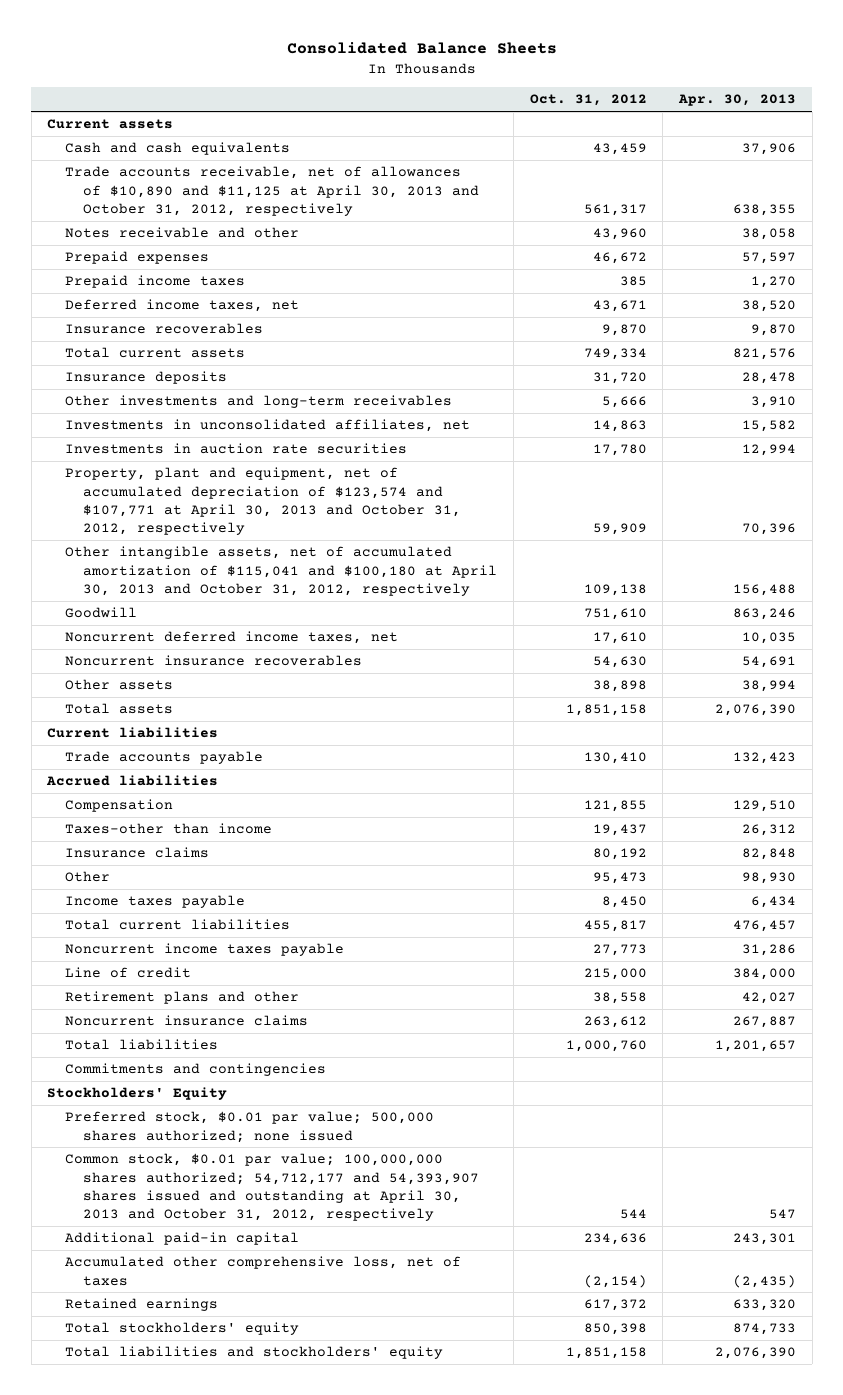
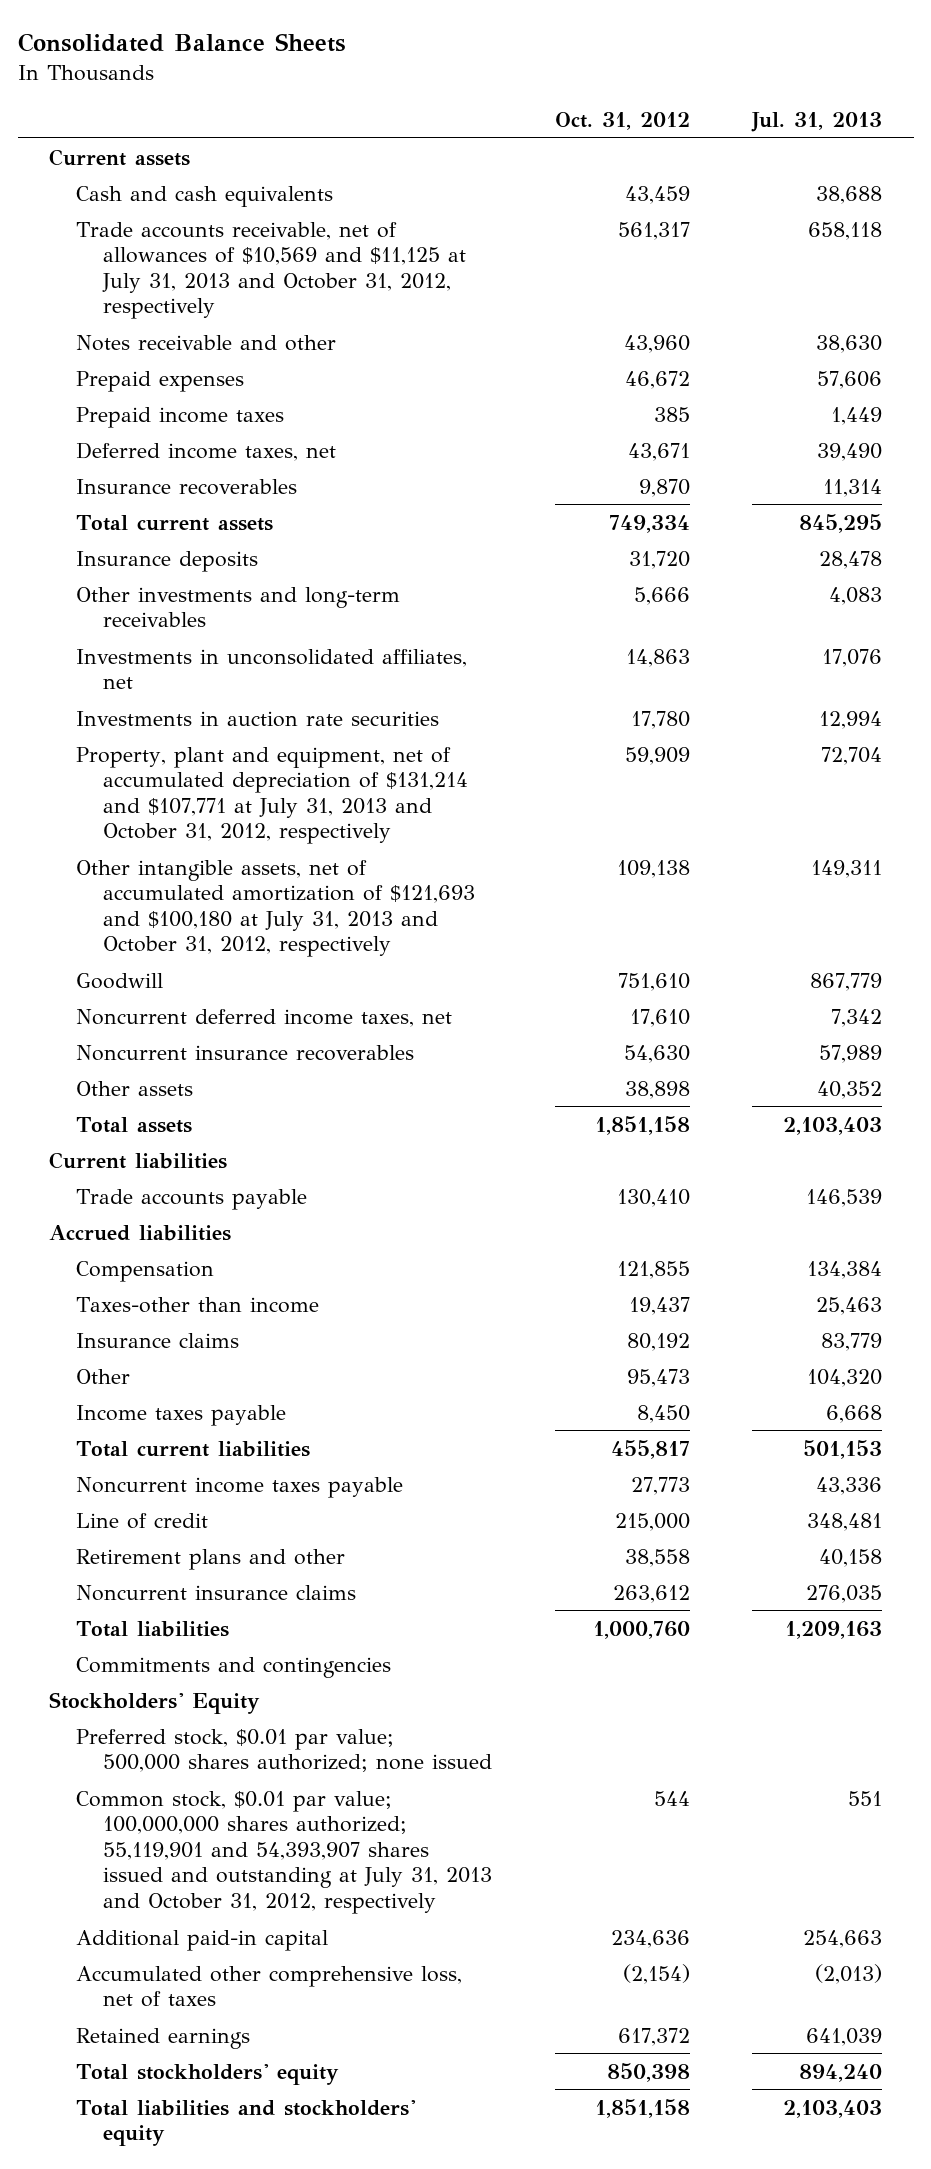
[677,94,796,107] Apr. 30, 2013 -> none
none -> [751,112,883,133] Jul. 31, 2013
[65,166,480,216] Trade accounts receivable, net of allowances of $10,890 and $11,125 at April 30, 2013 and October 31, 2012, respectively -> [76,221,467,320] Trade accounts receivable, net of allowances of $10,569 and $11,125 at July 31, 2013 and October 31, 2012, respectively
[65,467,462,535] Property, plant and equipment, net of accumulated depreciation of $123,574 and $107,771 at April 30, 2013 and October 31, 2012, respectively -> [76,746,469,845] Property, plant and equipment, net of accumulated depreciation of $131,214 and $107,771 at July 31, 2013 and October 31, 2012, respectively
[65,546,498,596] Other intangible assets, net of accumulated amortization of $115,041 and $100,180 at April 30, 2013 and October 31, 2012, respectively -> [76,859,476,958] Other intangible assets, net of accumulated amortization of $121,693 and $100,180 at July 31, 2013 and October 31, 2012, respectively
[65,1153,480,1221] Common stock, $0.01 par value; 100,000,000 shares authorized; 54,712,177 and 54,393,907 shares issued and outstanding at April 30, 2013 and October 31, 2012, respectively -> [76,1790,493,1915] Common stock, $0.01 par value; 100,000,000 shares authorized; 55,119,901 and 54,393,907 shares issued and outstanding at July 31, 2013 and October 31, 2012, respectively

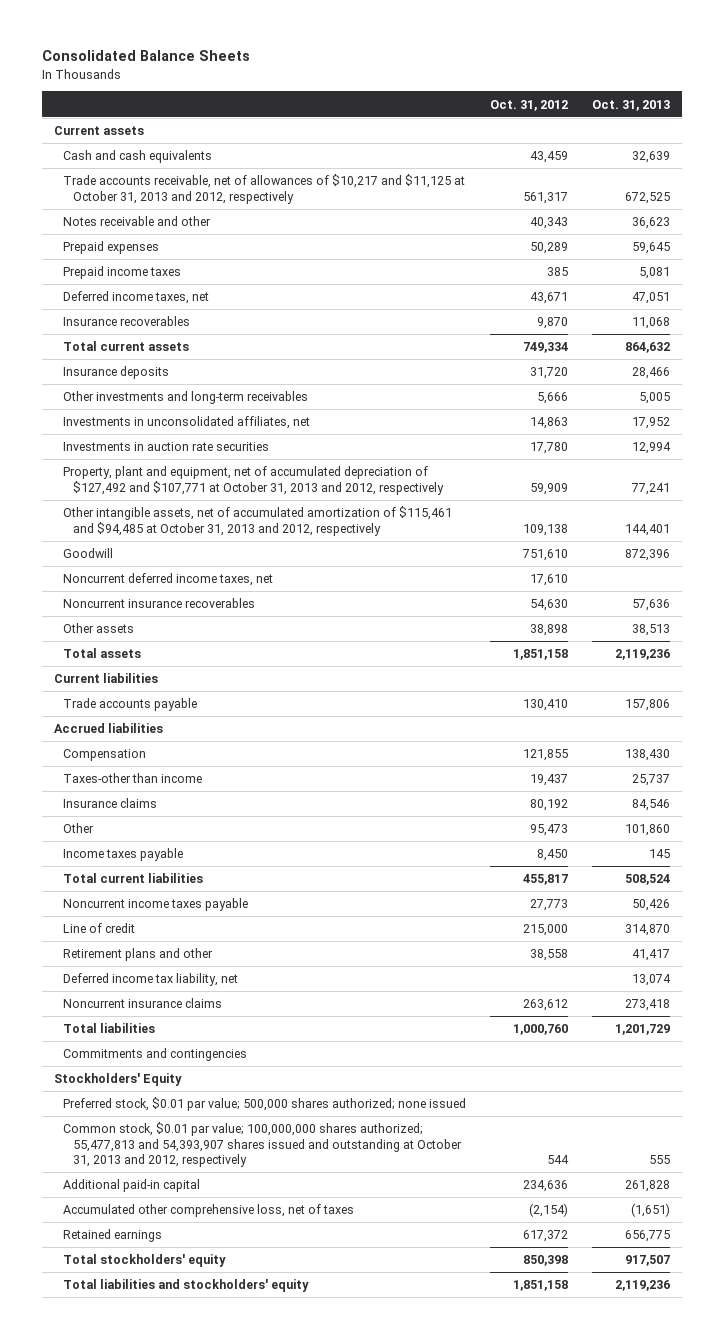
[751,112,883,133] Jul. 31, 2013 -> none
none -> [592,99,671,111] Oct. 31, 2013
[76,221,467,320] Trade accounts receivable, net of allowances of $10,569 and $11,125 at July 31, 2013 and October 31, 2012, respectively -> [63,174,466,204] Trade accounts receivable, net of allowances of $10,217 and $11,125 at October 31, 2013 and 2012, respectively
[623,334,690,353] 43,960 -> [530,217,569,230] 40,343
[624,370,690,389] 46,672 -> [530,242,569,255] 50,289
[76,746,469,845] Property, plant and equipment, net of accumulated depreciation of $131,214 and $107,771 at July 31, 2013 and October 31, 2012, respectively -> [63,466,444,495] Property, plant and equipment, net of accumulated depreciation of $127,492 and $107,771 at October 31, 2013 and 2012, respectively
[76,859,476,958] Other intangible assets, net of accumulated amortization of $121,693 and $100,180 at July 31, 2013 and October 31, 2012, respectively -> [63,506,453,536] Other intangible assets, net of accumulated amortization of $115,461 and $94,485 at October 31, 2013 and 2012, respectively
none -> [63,973,239,987] Deferred income tax liability, net
[76,1790,493,1915] Common stock, $0.01 par value; 100,000,000 shares authorized; 55,119,901 and 54,393,907 shares issued and outstanding at July 31, 2013 and October 31, 2012, respectively -> [63,1122,462,1168] Common stock, $0.01 par value; 100,000,000 shares authorized; 55,477,813 and 54,393,907 shares issued and outstanding at October 31, 2013 and 2012, respectively

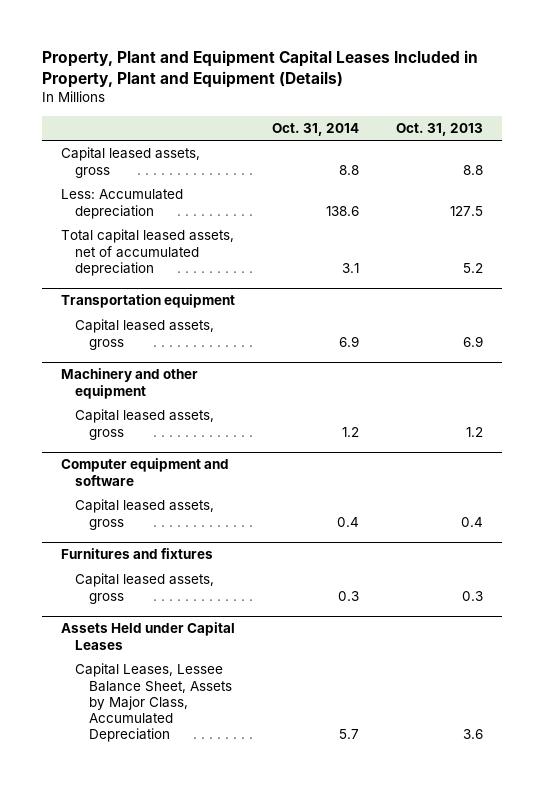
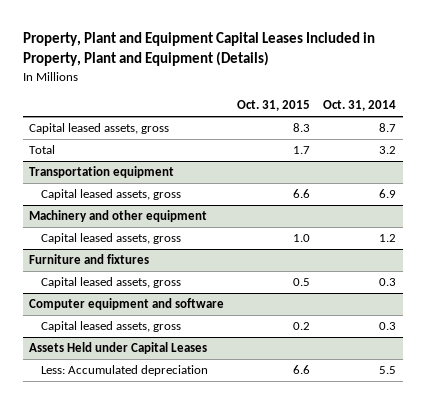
[396,123,484,137] Oct. 31, 2013 -> none
none -> [237,100,311,112] Oct. 31, 2015
[60,189,183,219] Less: Accumulated depreciation -> none
[60,229,234,276] Total capital leased assets, net of accumulated depreciation -> none
[338,164,359,175] 8.8 -> [379,123,397,133] 8.7
none -> [29,145,56,155] Total
none -> [29,254,150,265] Furniture and fixtures
none -> [40,277,181,289] Capital leased assets, gross
[74,499,214,530] Capital leased assets, gross -> none
[60,548,213,560] Furnitures and fixtures -> none
[74,663,232,743] Capital Leases, Lessee Balance Sheet, Assets by Major Class, Accumulated Depreciation -> none
none -> [40,365,208,377] Less: Accumulated depreciation

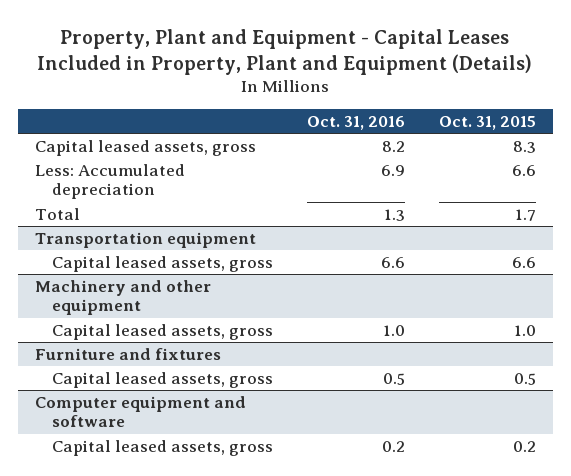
[22,31,375,67] Property, Plant and Equipment Capital Leases Included in Property, Plant and Equipment (Details) -> [37,28,533,75] Property, Plant and Equipment - Capital Leases Included in Property, Plant and Equipment (Details)
[323,100,397,112] Oct. 31, 2014 -> none
none -> [307,115,406,130] Oct. 31, 2016
none -> [34,163,185,200] Less: Accumulated depreciation
[29,342,208,355] Assets Held under Capital Leases -> none
[40,365,208,377] Less: Accumulated depreciation -> none

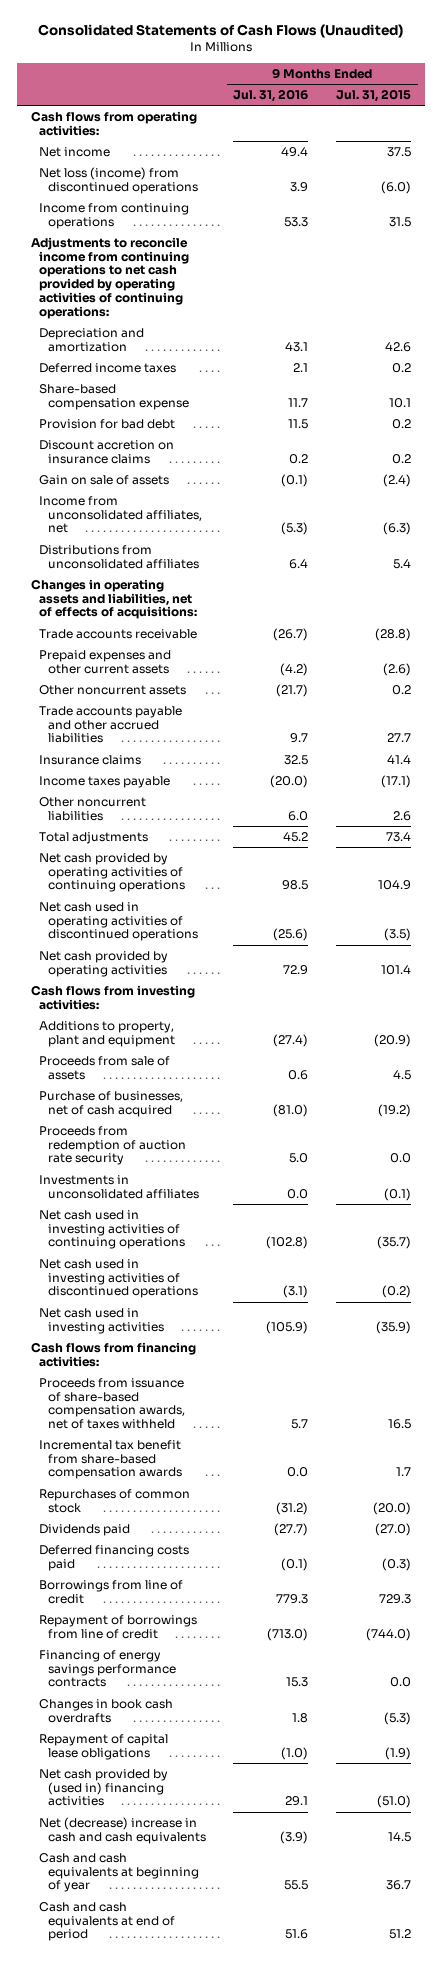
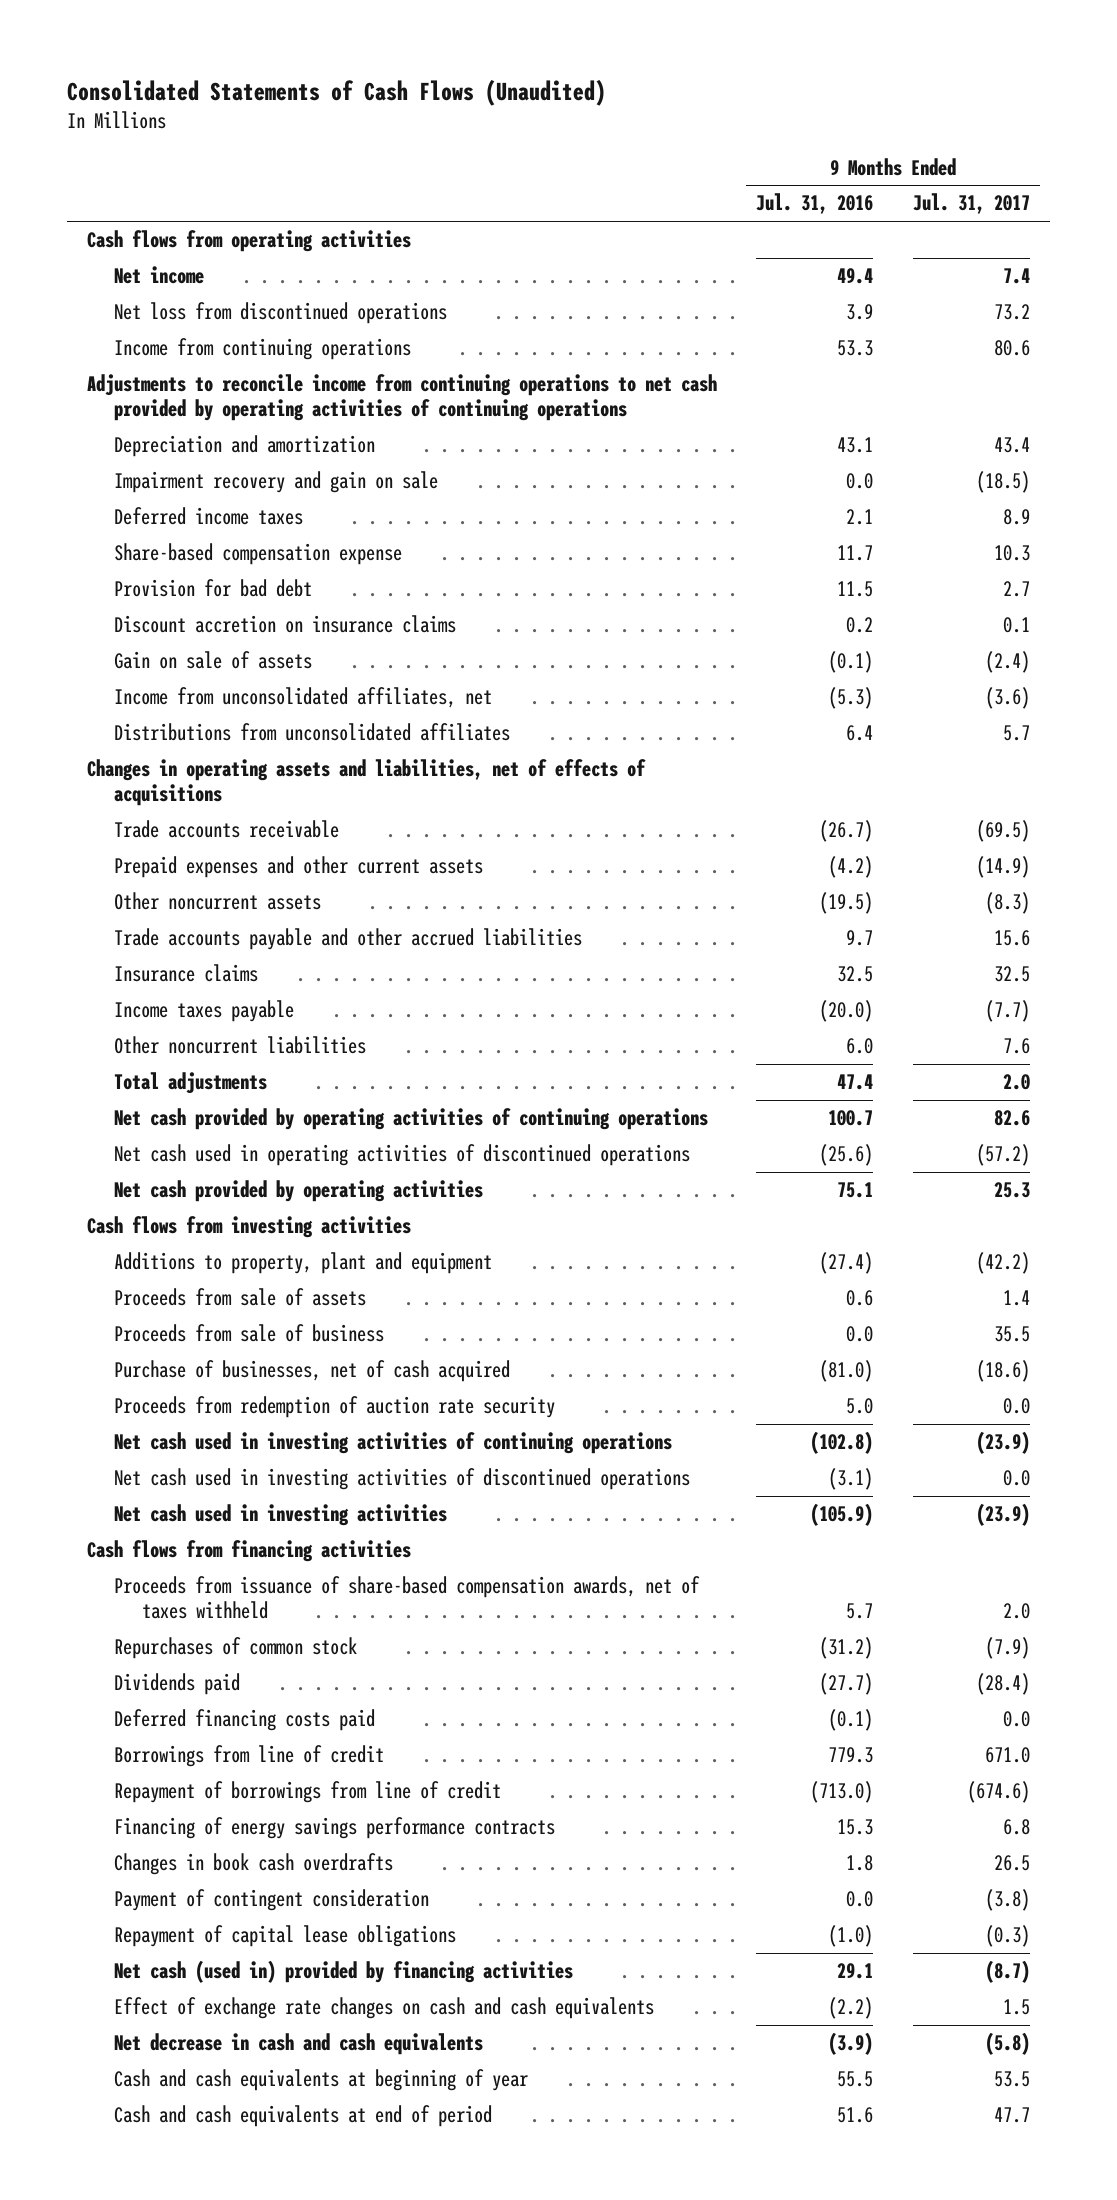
[336,89,412,103] Jul. 31, 2015 -> none
none -> [912,193,1030,215] Jul. 31, 2017
[30,110,197,136] Cash flows from operating activities: -> [86,230,411,253] Cash flows from operating activities
[39,166,198,194] Net loss (income) from discontinued operations -> [114,302,448,325] Net loss from discontinued operations
[30,236,190,319] Adjustments to reconcile income from continuing operations to net cash provided by operating activities of continuing operations: -> [86,374,717,422] Adjustments to reconcile income from continuing operations to net cash provided by operating activities of continuing operations
none -> [114,471,439,494] Impairment recovery and gain on sale
[30,578,198,620] Changes in operating assets and liabilities, net of effects of acquisitions: -> [86,759,646,807] Changes in operating assets and liabilities, net of effects of acquisitions
[276,683,309,697] (21.7) -> [819,892,874,915] (19.5)
[283,831,309,842] 45.2 -> [837,1074,874,1091] 47.4
[282,880,309,891] 98.5 -> [828,1110,874,1127] 100.7
[283,964,309,975] 72.9 -> [837,1182,874,1199] 75.1
[30,984,195,1010] Cash flows from investing activities: -> [86,1216,411,1239] Cash flows from investing activities
none -> [114,1324,385,1343] Proceeds from sale of business
[39,1174,199,1199] Investments in unconsolidated affiliates -> none
[30,1341,196,1367] Cash flows from financing activities: -> [86,1540,411,1563] Cash flows from financing activities
[39,1439,182,1480] Incremental tax benefit from share-based compensation awards -> none
none -> [114,1889,430,1912] Payment of contingent consideration
[39,1768,169,1807] Net cash provided by (used in) financing activities -> [114,1960,574,1984] Net cash (used in) provided by financing activities
none -> [114,1997,655,2020] Effect of exchange rate changes on cash and cash equivalents
[39,1816,206,1844] Net (decrease) increase in cash and cash equivalents -> [114,2033,484,2056] Net decrease in cash and cash equivalents

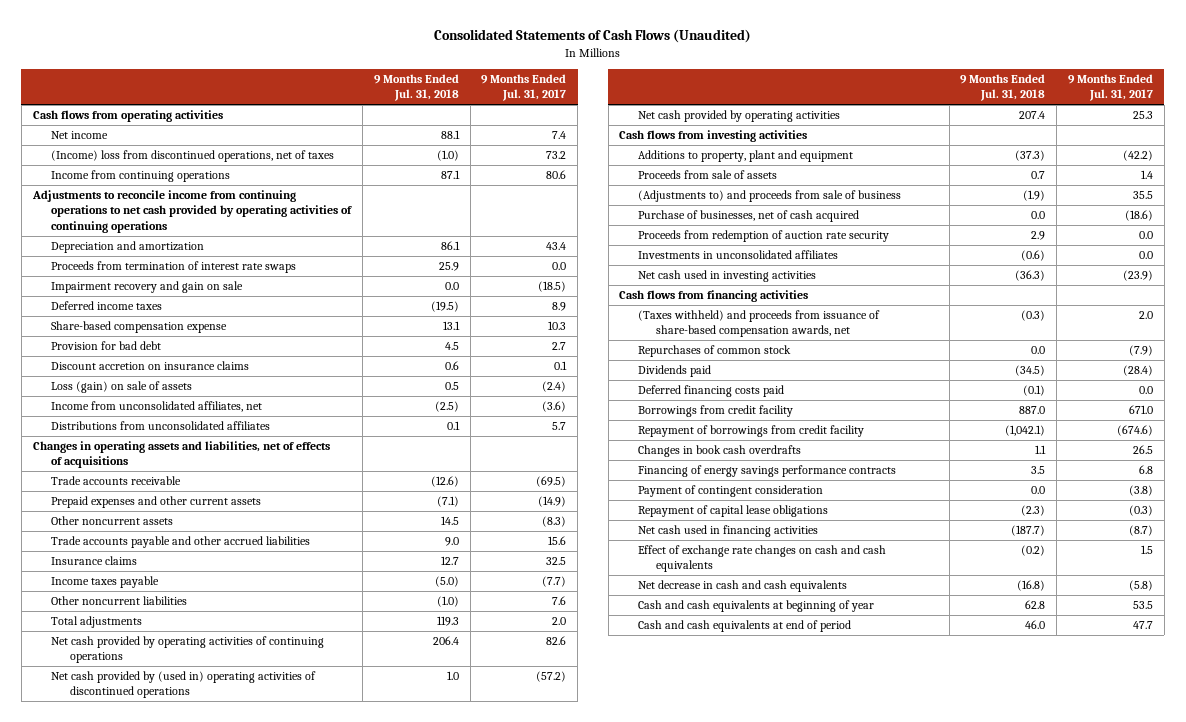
[756,193,874,215] Jul. 31, 2016 -> none
none -> [373,73,459,102] 9 Months Ended Jul. 31, 2018
[114,302,448,325] Net loss from discontinued operations -> [51,150,335,163] (Income) loss from discontinued operations, net of taxes
none -> [51,261,297,274] Proceeds from termination of interest rate swaps
[114,651,313,670] Gain on sale of assets -> [51,381,193,394] Loss (gain) on sale of assets
[114,1144,691,1167] Net cash used in operating activities of discontinued operations -> [51,671,317,699] Net cash provided by (used in) operating activities of discontinued operations
[114,1324,385,1343] Proceeds from sale of business -> [637,190,901,203] (Adjustments to) and proceeds from sale of business
[114,1432,673,1455] Net cash used in investing activities of continuing operations -> none
[114,1468,691,1491] Net cash used in investing activities of discontinued operations -> none
none -> [637,250,838,260] Investments in unconsolidated affiliates
[114,1576,701,1620] Proceeds from issuance of share-based compensation awards, net of taxes withheld -> [637,310,880,338] (Taxes withheld) and proceeds from issuance of share-based compensation awards, net
[114,1745,385,1768] Borrowings from line of credit -> [637,405,793,418] Borrowings from credit facility
[114,1781,502,1804] Repayment of borrowings from line of credit -> [637,425,864,438] Repayment of borrowings from credit facility
[114,1817,556,1840] Financing of energy savings performance contracts -> [637,465,896,478] Financing of energy savings performance contracts
[114,1960,574,1984] Net cash (used in) provided by financing activities -> [637,525,818,538] Net cash used in financing activities

